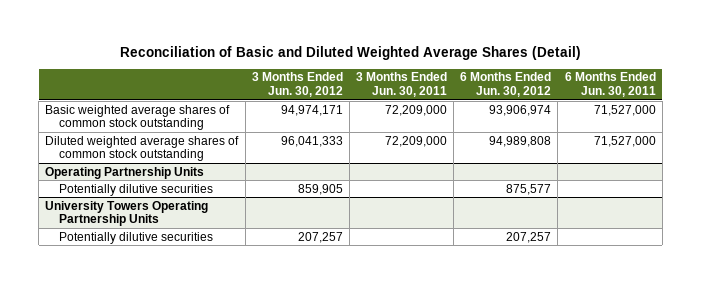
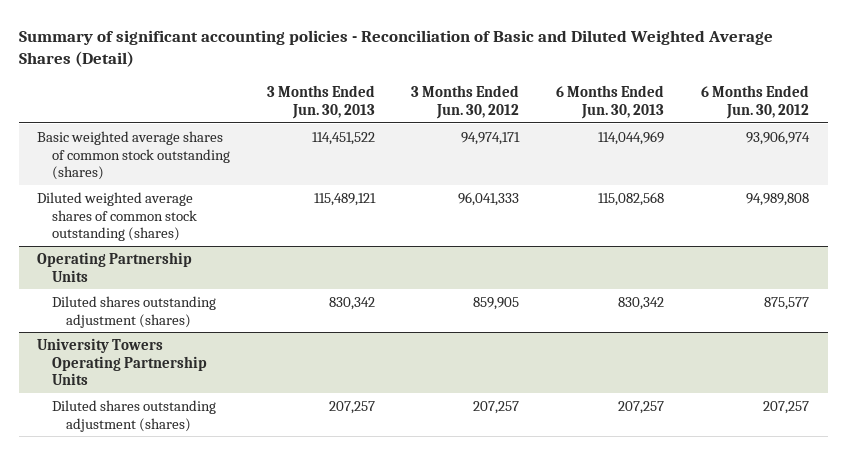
[119,46,581,61] Reconciliation of Basic and Diluted Weighted Average Shares (Detail) -> [18,29,773,68] Summary of significant accounting policies - Reconciliation of Basic and Diluted Weighted Average Shares (Detail)
[356,72,448,98] 3 Months Ended Jun. 30, 2011 -> none
[564,72,656,98] 6 Months Ended Jun. 30, 2011 -> none
none -> [266,85,375,119] 3 Months Ended Jun. 30, 2013
none -> [556,85,665,119] 6 Months Ended Jun. 30, 2013
[45,104,231,131] Basic weighted average shares of common stock outstanding -> [37,130,230,181] Basic weighted average shares of common stock outstanding (shares)
[45,135,240,162] Diluted weighted average shares of common stock outstanding -> [37,191,197,242] Diluted weighted average shares of common stock outstanding (shares)
[58,183,213,196] Potentially dilutive securities -> [51,295,216,328] Diluted shares outstanding adjustment (shares)
[58,231,213,244] Potentially dilutive securities -> [51,399,216,432] Diluted shares outstanding adjustment (shares)

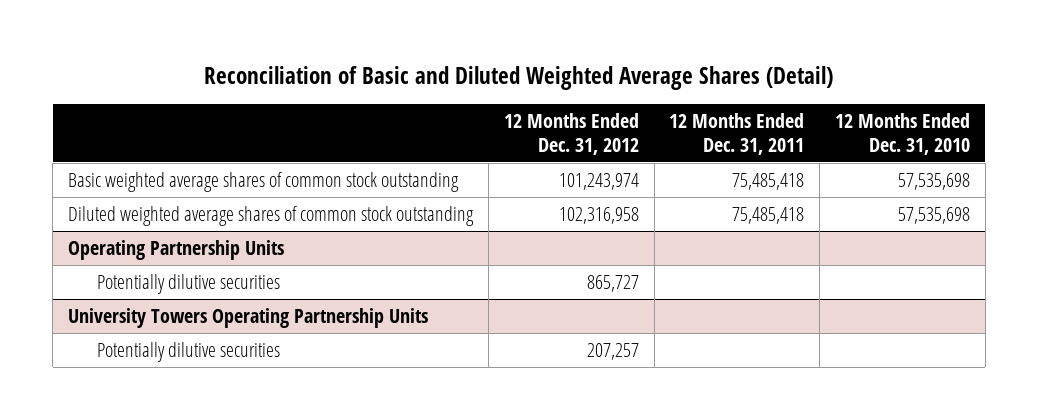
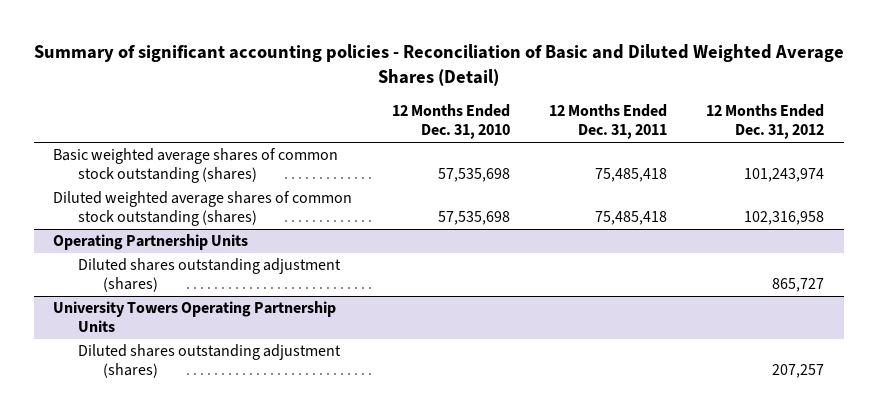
[204,65,834,90] Reconciliation of Basic and Diluted Weighted Average Shares (Detail) -> [33,44,844,87] Summary of significant accounting policies - Reconciliation of Basic and Diluted Weighted Average Shares (Detail)
[68,172,460,193] Basic weighted average shares of common stock outstanding -> [53,148,339,184] Basic weighted average shares of common stock outstanding (shares)
[68,206,475,227] Diluted weighted average shares of common stock outstanding -> [53,191,353,227] Diluted weighted average shares of common stock outstanding (shares)
[97,274,281,295] Potentially dilutive securities -> [78,258,342,293] Diluted shares outstanding adjustment (shares)
[97,342,281,363] Potentially dilutive securities -> [78,344,342,379] Diluted shares outstanding adjustment (shares)

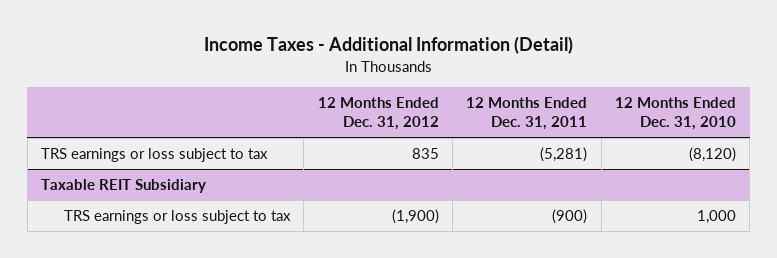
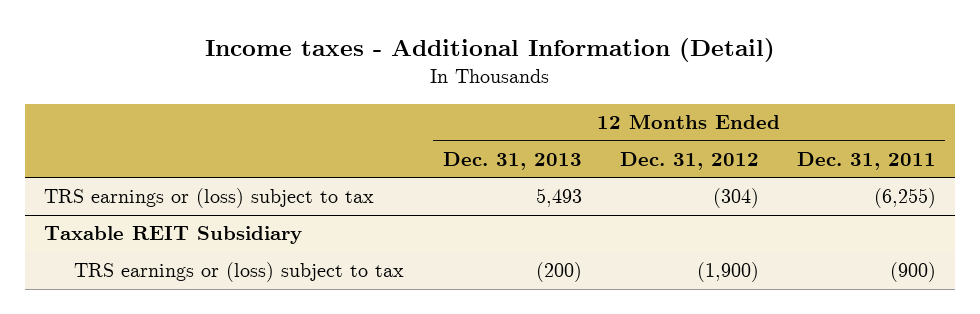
[203,35,573,54] Income Taxes - Additional Information (Detail) -> [204,38,775,63] Income taxes - Additional Information (Detail)
[614,96,736,131] 12 Months Ended Dec. 31, 2010 -> none
none -> [442,151,582,170] Dec. 31, 2013
[41,147,269,162] TRS earnings or loss subject to tax -> [43,188,374,209] TRS earnings or (loss) subject to tax
[411,147,439,159] 835 -> [712,188,759,209] (304)
[540,146,588,162] (5,281) -> [873,188,936,209] (6,255)
[63,209,291,224] TRS earnings or loss subject to tax -> [74,262,405,283] TRS earnings or (loss) subject to tax

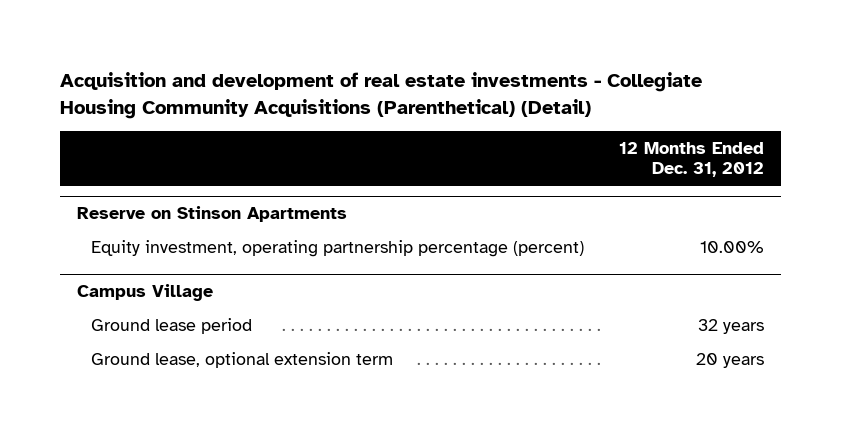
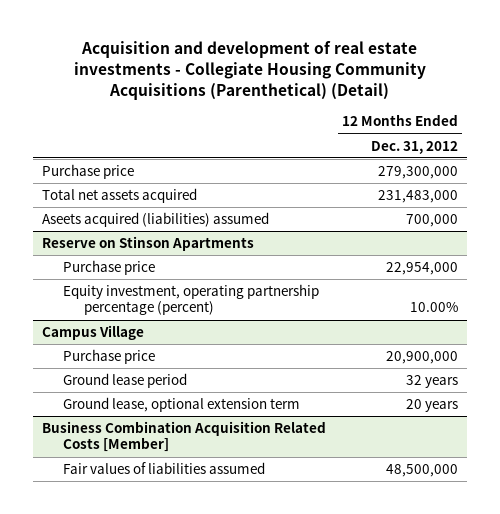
none -> [41,164,134,180] Purchase price
none -> [41,188,197,204] Total net assets acquired
none -> [41,212,269,228] Aseets acquired (liabilities) assumed
none -> [62,260,155,276] Purchase price
none -> [62,349,155,365] Purchase price
none -> [41,421,326,453] Business Combination Acquisition Related Costs [Member]
none -> [62,462,265,475] Fair values of liabilities assumed

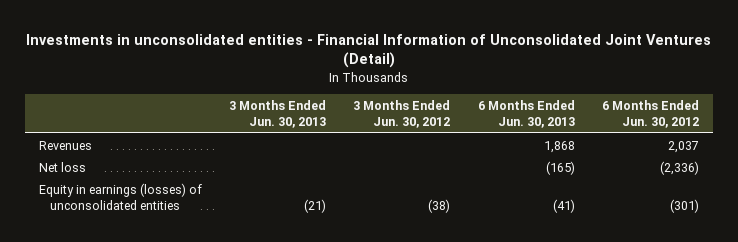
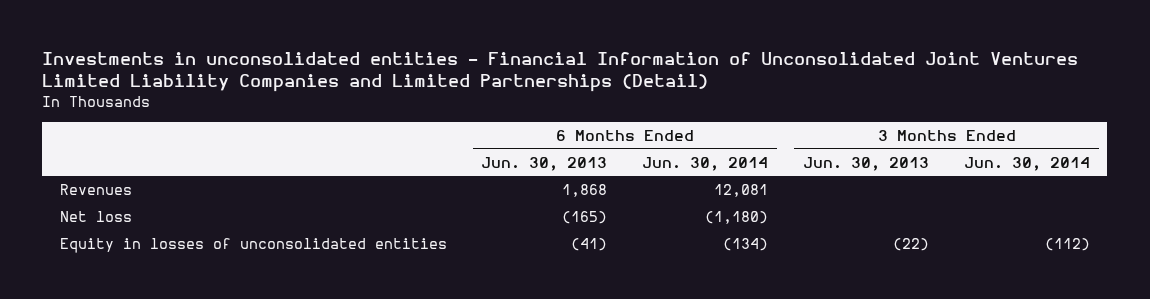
[25,33,711,69] Investments in unconsolidated entities - Financial Information of Unconsolidated Joint Ventures (Detail) -> [42,51,1079,93] Investments in unconsolidated entities - Financial Information of Unconsolidated Joint Ventures Limited Liability Companies and Limited Partnerships (Detail)
[353,100,451,129] 3 Months Ended Jun. 30, 2012 -> none
[602,100,700,129] 6 Months Ended Jun. 30, 2012 -> none
none -> [642,156,769,171] Jun. 30, 2014
none -> [963,156,1090,171] Jun. 30, 2014
[38,182,202,210] Equity in earnings (losses) of unconsolidated entities -> [59,237,447,253] Equity in losses of unconsolidated entities
[304,198,327,213] (21) -> [893,237,930,251] (22)

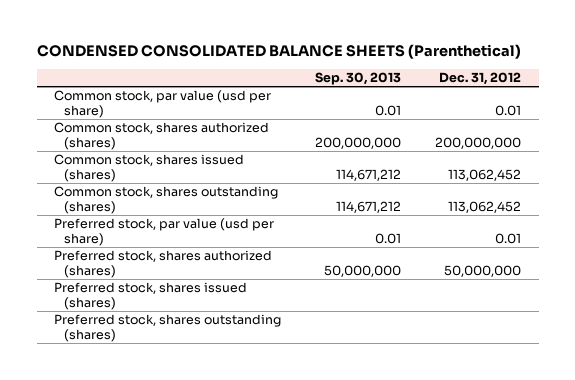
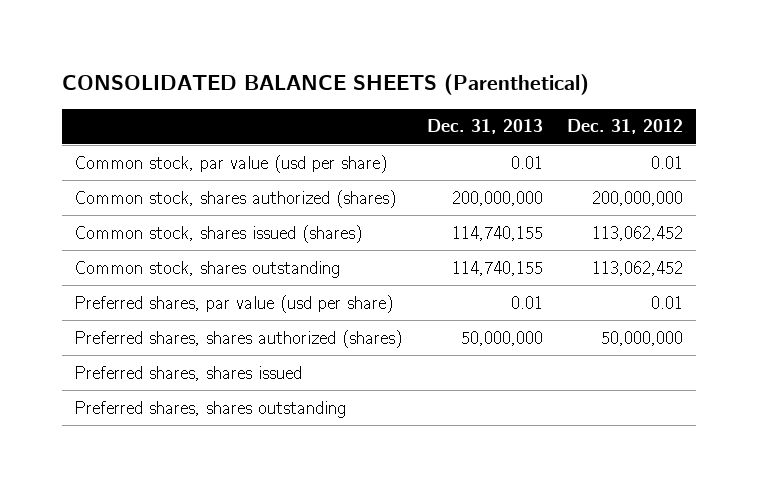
[36,44,521,60] CONDENSED CONSOLIDATED BALANCE SHEETS (Parenthetical) -> [62,74,590,96] CONSOLIDATED BALANCE SHEETS (Parenthetical)
[315,71,402,85] Sep. 30, 2013 -> none
none -> [426,119,543,135] Dec. 31, 2013
[53,186,278,214] Common stock, shares outstanding (shares) -> [74,260,341,278] Common stock, shares outstanding
[53,218,274,246] Preferred stock, par value (usd per share) -> [74,294,394,313] Preferred shares, par value (usd per share)
[53,250,272,278] Preferred stock, shares authorized (shares) -> [74,329,403,348] Preferred shares, shares authorized (shares)
[53,282,247,310] Preferred stock, shares issued (shares) -> [74,365,303,381] Preferred shares, shares issued
[53,314,281,342] Preferred stock, shares outstanding (shares) -> [74,400,347,418] Preferred shares, shares outstanding

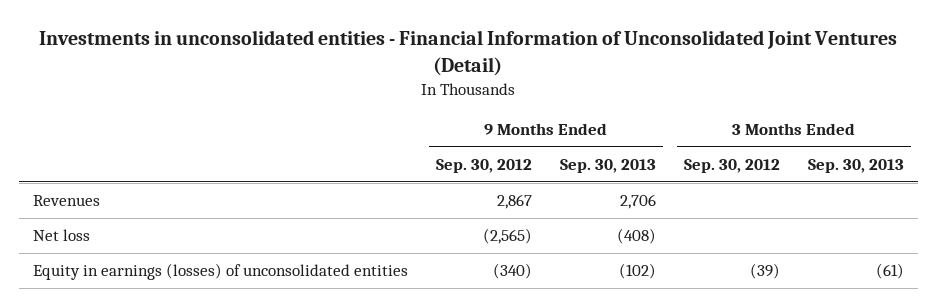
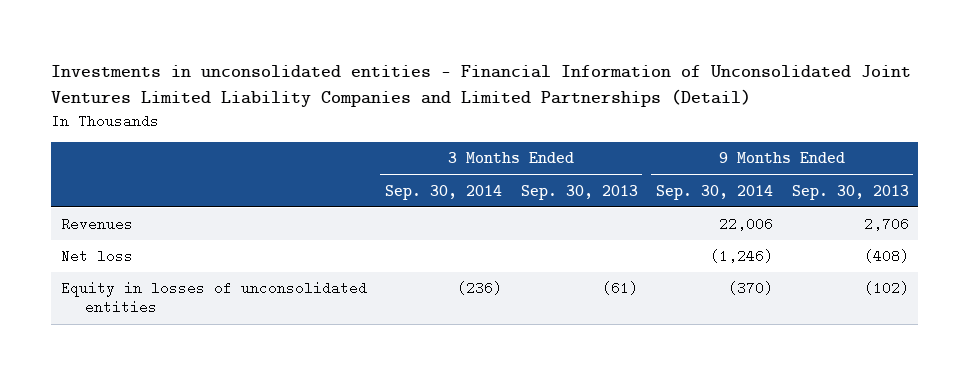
[39,30,898,76] Investments in unconsolidated entities - Financial Information of Unconsolidated Joint Ventures (Detail) -> [51,65,912,108] Investments in unconsolidated entities - Financial Information of Unconsolidated Joint Ventures Limited Liability Companies and Limited Partnerships (Detail)
[435,159,532,174] Sep. 30, 2012 -> none
[684,159,781,174] Sep. 30, 2012 -> none
none -> [385,184,503,200] Sep. 30, 2014
none -> [656,184,774,200] Sep. 30, 2014
[32,263,408,281] Equity in earnings (losses) of unconsolidated entities -> [60,281,367,315] Equity in losses of unconsolidated entities

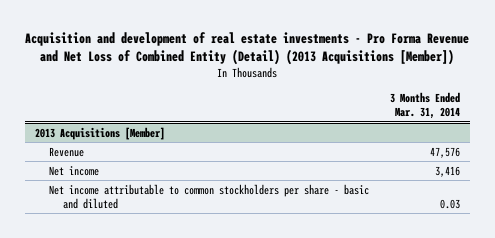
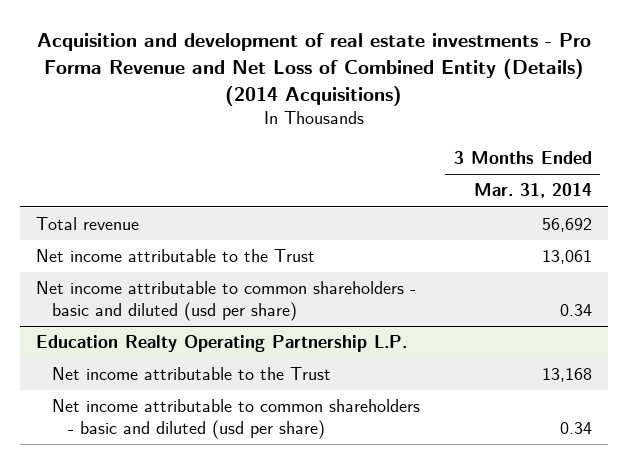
[25,31,470,65] Acquisition and development of real estate investments - Pro Forma Revenue and Net Loss of Combined Entity (Detail) (2013 Acquisitions [Member]) -> [36,32,591,106] Acquisition and development of real estate investments - Pro Forma Revenue and Net Loss of Combined Entity (Details) (2014 Acquisitions)
[35,126,166,140] 2013 Acquisitions [Member] -> none
[48,146,84,157] Revenue -> [36,217,140,231] Total revenue
[429,146,460,158] 47,576 -> [541,218,592,233] 56,692
[48,165,99,176] Net income -> [36,249,316,263] Net income attributable to the Trust
[434,165,460,177] 3,416 -> [541,250,592,265] 13,061
[48,183,369,209] Net income attributable to common stockholders per share - basic and diluted -> [36,281,417,321] Net income attributable to common shareholders - basic and diluted (usd per share)
[439,198,460,209] 0.03 -> [559,303,592,316] 0.34
none -> [36,335,408,353] Education Realty Operating Partnership L.P.
none -> [52,367,332,381] Net income attributable to the Trust
none -> [52,399,421,439] Net income attributable to common shareholders - basic and diluted (usd per share)

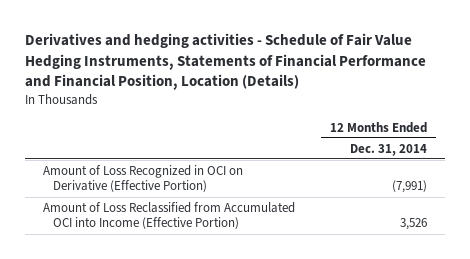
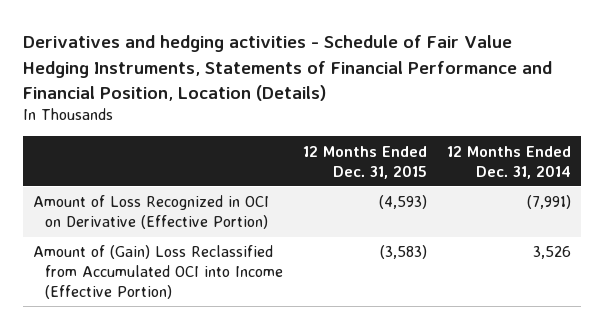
none -> [303,145,428,179] 12 Months Ended Dec. 31, 2015
[42,201,295,230] Amount of Loss Reclassified from Accumulated OCI into Income (Effective Portion) -> [33,245,284,299] Amount of (Gain) Loss Reclassified from Accumulated OCI into Income (Effective Portion)

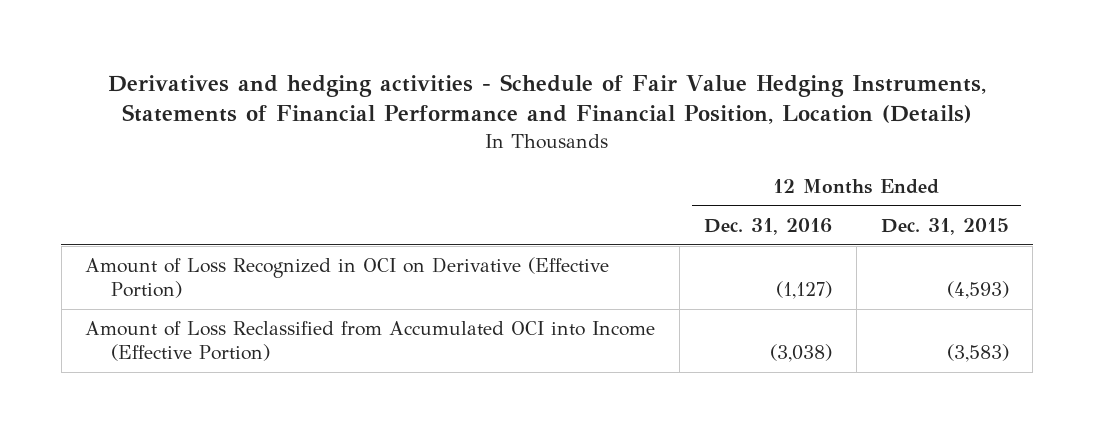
[447,145,572,179] 12 Months Ended Dec. 31, 2014 -> none
none -> [704,217,833,235] Dec. 31, 2016
[33,245,284,299] Amount of (Gain) Loss Reclassified from Accumulated OCI into Income (Effective Portion) -> [85,321,656,362] Amount of Loss Reclassified from Accumulated OCI into Income (Effective Portion)

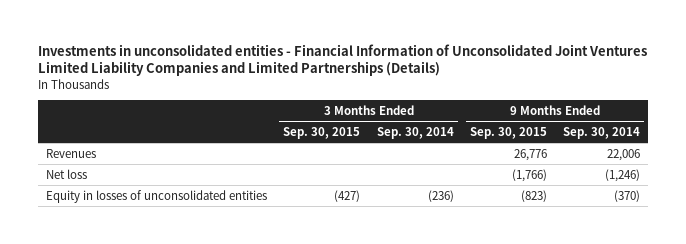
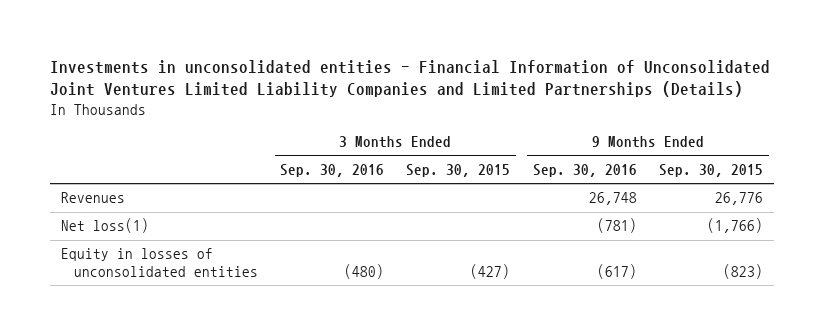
[376,126,454,139] Sep. 30, 2014 -> none
[562,126,640,139] Sep. 30, 2014 -> none
none -> [280,164,385,178] Sep. 30, 2016
none -> [532,164,637,178] Sep. 30, 2016
[46,168,88,179] Net loss -> [60,218,149,234] Net loss(1)

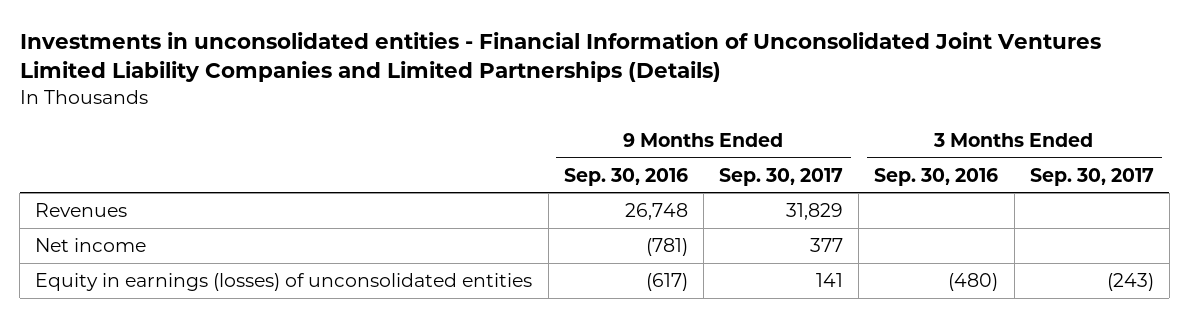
[406,164,511,178] Sep. 30, 2015 -> none
[659,164,764,178] Sep. 30, 2015 -> none
none -> [719,167,844,186] Sep. 30, 2017
none -> [1029,167,1154,186] Sep. 30, 2017
[60,218,149,234] Net loss(1) -> [35,238,147,253] Net income
[60,248,258,277] Equity in losses of unconsolidated entities -> [35,273,533,292] Equity in earnings (losses) of unconsolidated entities

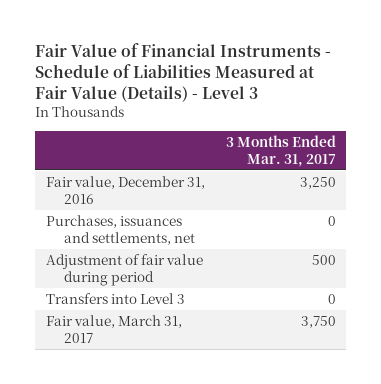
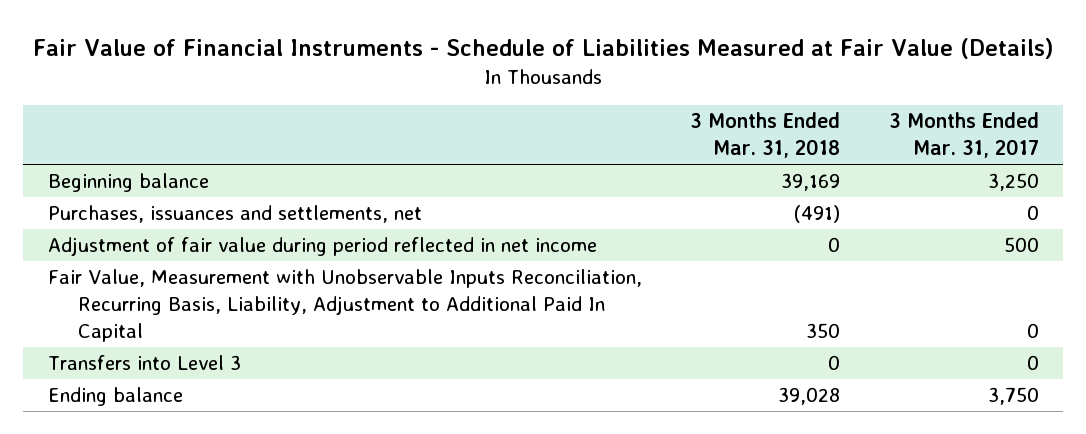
[35,42,332,102] Fair Value of Financial Instruments - Schedule of Liabilities Measured at Fair Value (Details) - Level 3 -> [33,37,1055,59] Fair Value of Financial Instruments - Schedule of Liabilities Measured at Fair Value (Details)
none -> [690,112,841,159] 3 Months Ended Mar. 31, 2018
[45,175,205,204] Fair value, December 31, 2016 -> [47,173,209,193] Beginning balance
[45,253,203,286] Adjustment of fair value during period -> [47,237,597,257] Adjustment of fair value during period reflected in net income
none -> [47,269,642,343] Fair Value, Measurement with Unobservable Inputs Reconciliation, Recurring Basis, Liability, Adjustment to Additional Paid In Capital
[45,314,182,343] Fair value, March 31, 2017 -> [47,387,183,407] Ending balance

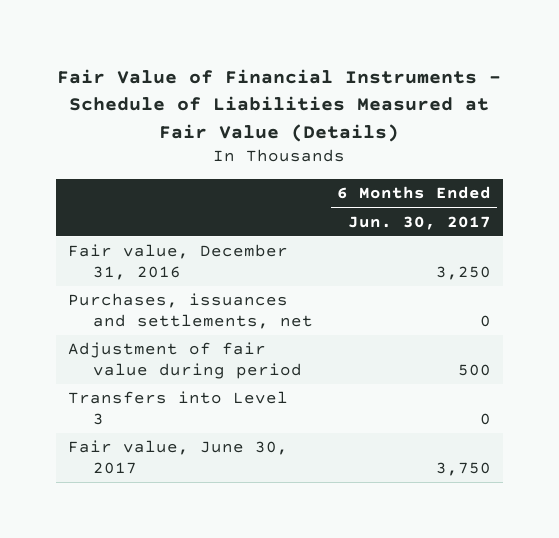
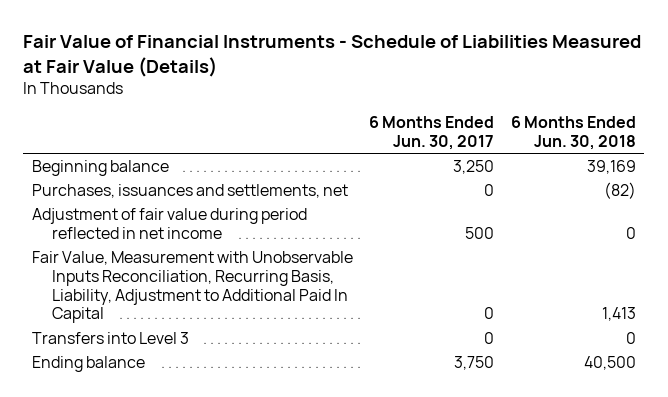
none -> [511,116,637,151] 6 Months Ended Jun. 30, 2018
[67,244,288,280] Fair value, December 31, 2016 -> [31,159,169,176] Beginning balance
[67,342,302,379] Adjustment of fair value during period -> [31,207,307,239] Adjustment of fair value during period reflected in net income
none -> [31,250,353,324] Fair Value, Measurement with Unobservable Inputs Reconciliation, Recurring Basis, Liability, Adjustment to Additional Paid In Capital
[67,440,288,474] Fair value, June 30, 2017 -> [31,355,145,372] Ending balance

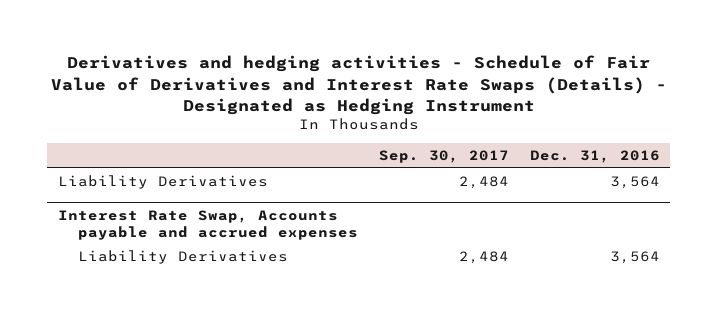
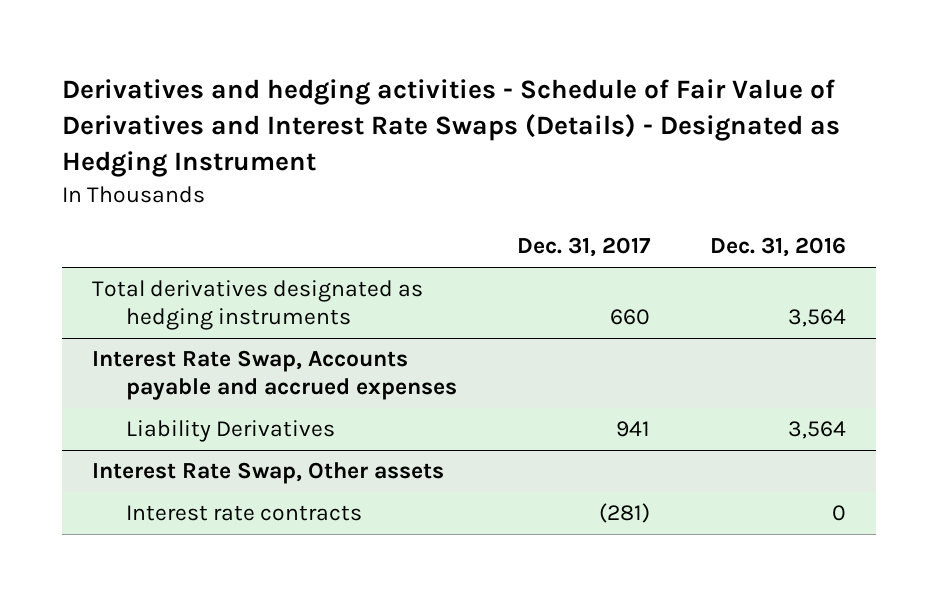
[379,150,510,164] Sep. 30, 2017 -> none
none -> [517,237,652,258] Dec. 31, 2017
[57,175,268,190] Liability Derivatives -> [92,280,424,331] Total derivatives designated as hedging instruments
none -> [92,462,445,485] Interest Rate Swap, Other assets
none -> [126,505,363,522] Interest rate contracts

